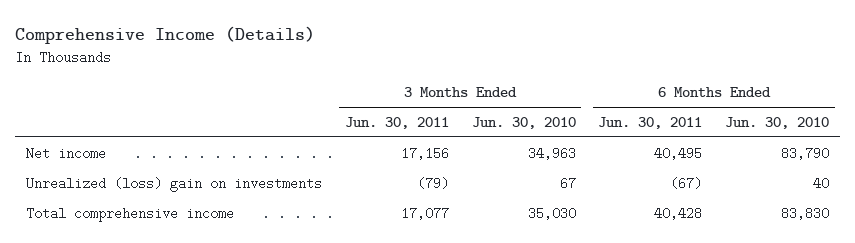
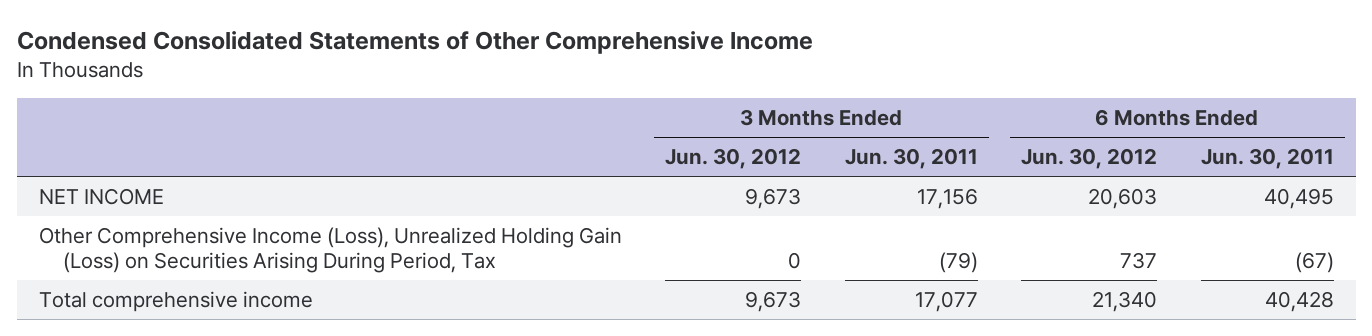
[14,25,315,44] Comprehensive Income (Details) -> [16,31,813,55] Condensed Consolidated Statements of Other Comprehensive Income
[471,116,576,129] Jun. 30, 2010 -> none
[725,116,830,129] Jun. 30, 2010 -> none
none -> [665,148,802,170] Jun. 30, 2012
none -> [1021,148,1158,170] Jun. 30, 2012
[26,146,107,160] Net income -> [38,187,164,205] NET INCOME
[26,176,323,192] Unrealized (loss) gain on investments -> [38,226,622,274] Other Comprehensive Income (Loss), Unrealized Holding Gain (Loss) on Securities Arising During Period, Tax

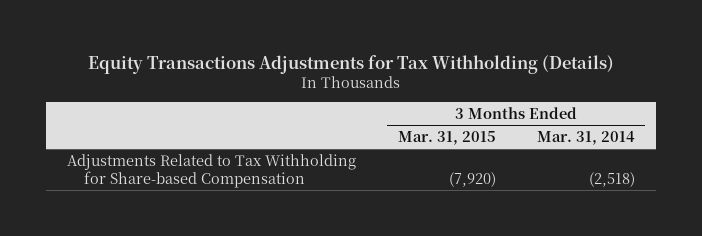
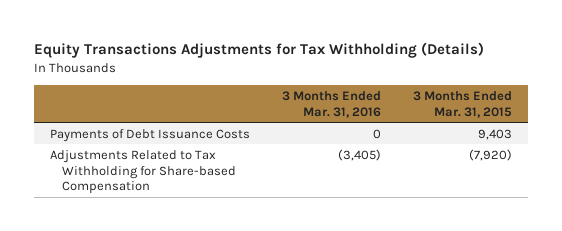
[537,130,636,145] Mar. 31, 2014 -> none
none -> [281,90,381,118] 3 Months Ended Mar. 31, 2016
none -> [49,128,250,142] Payments of Debt Issuance Costs

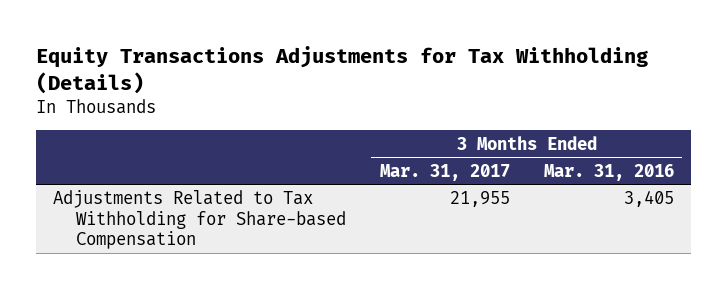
[413,90,513,118] 3 Months Ended Mar. 31, 2015 -> none
none -> [379,163,510,181] Mar. 31, 2017
[49,128,250,142] Payments of Debt Issuance Costs -> none
[337,148,381,161] (3,405) -> [623,190,674,208] 3,405

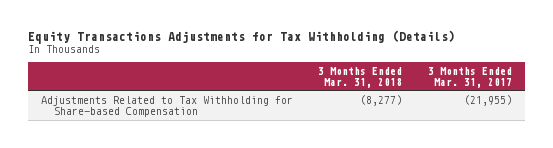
[543,163,674,181] Mar. 31, 2016 -> none
none -> [318,66,403,88] 3 Months Ended Mar. 31, 2018
[449,191,510,208] 21,955 -> [463,94,512,106] (21,955)

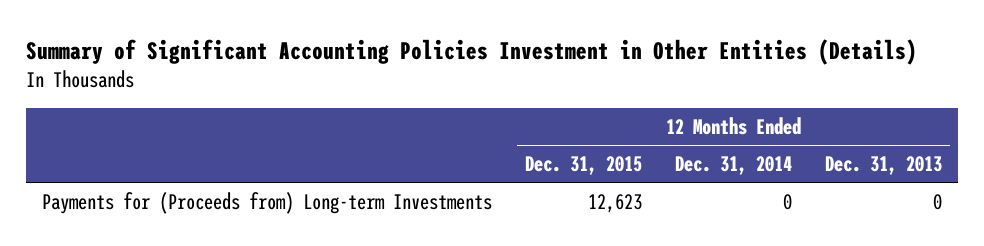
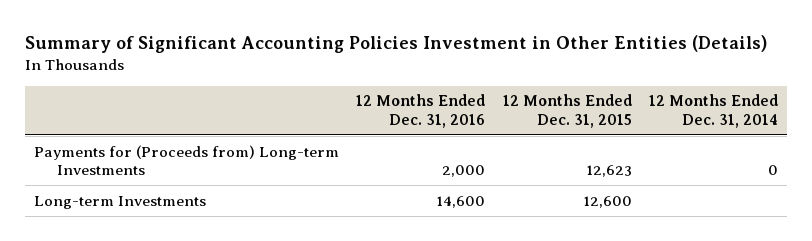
[824,156,942,176] Dec. 31, 2013 -> none
none -> [356,94,486,128] 12 Months Ended Dec. 31, 2016
none -> [33,195,206,209] Long-term Investments

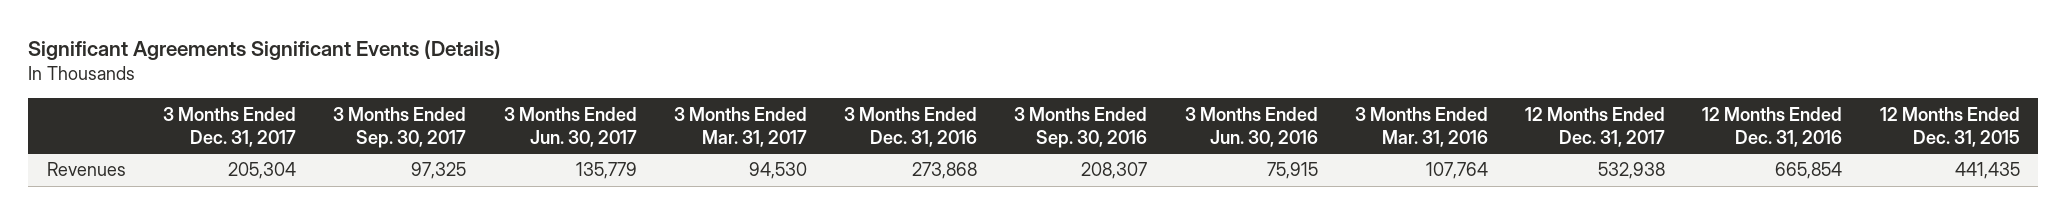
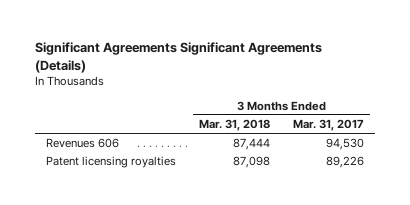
[28,40,502,61] Significant Agreements Significant Events (Details) -> [34,42,322,73] Significant Agreements Significant Agreements (Details)
[163,106,297,147] 3 Months Ended Dec. 31, 2017 -> none
[333,106,467,148] 3 Months Ended Sep. 30, 2017 -> none
[503,106,637,147] 3 Months Ended Jun. 30, 2017 -> none
[844,106,978,147] 3 Months Ended Dec. 31, 2016 -> none
[1014,106,1148,148] 3 Months Ended Sep. 30, 2016 -> none
[1184,106,1318,147] 3 Months Ended Jun. 30, 2016 -> none
[1354,106,1488,147] 3 Months Ended Mar. 31, 2016 -> none
[1525,106,1666,147] 12 Months Ended Dec. 31, 2017 -> none
[1702,106,1843,147] 12 Months Ended Dec. 31, 2016 -> none
[1879,106,2020,147] 12 Months Ended Dec. 31, 2015 -> none
none -> [199,118,271,131] Mar. 31, 2018
[46,162,126,177] Revenues -> [46,138,120,149] Revenues 606
none -> [46,156,177,169] Patent licensing royalties

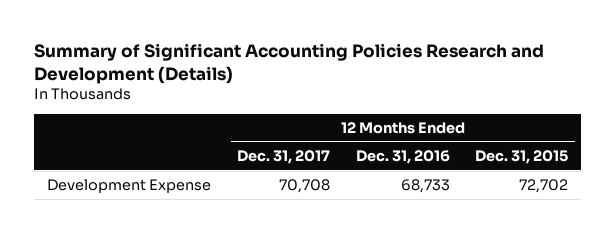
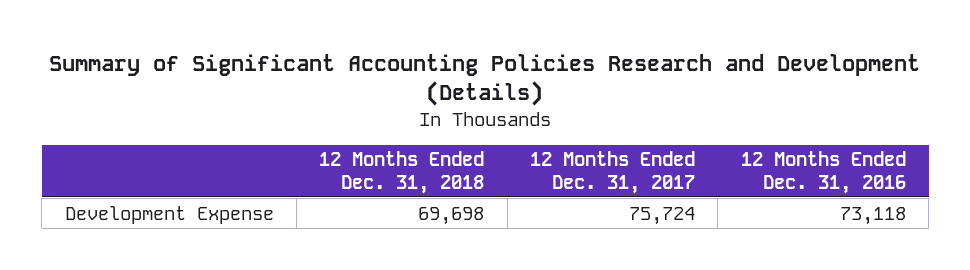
[475,149,569,164] Dec. 31, 2015 -> none
none -> [319,151,485,194] 12 Months Ended Dec. 31, 2018
[278,179,330,194] 70,708 -> [628,206,695,225] 75,724
[400,179,450,194] 68,733 -> [839,206,906,225] 73,118

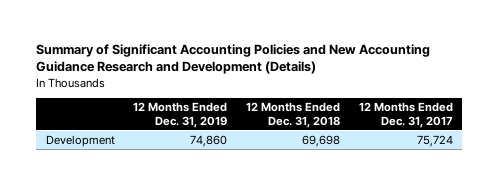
[49,54,921,107] Summary of Significant Accounting Policies Research and Development (Details) -> [36,43,431,75] Summary of Significant Accounting Policies and New Accounting Guidance Research and Development (Details)
[740,151,906,194] 12 Months Ended Dec. 31, 2016 -> none
none -> [133,101,228,128] 12 Months Ended Dec. 31, 2019
[64,205,274,224] Development Expense -> [45,134,115,147] Development

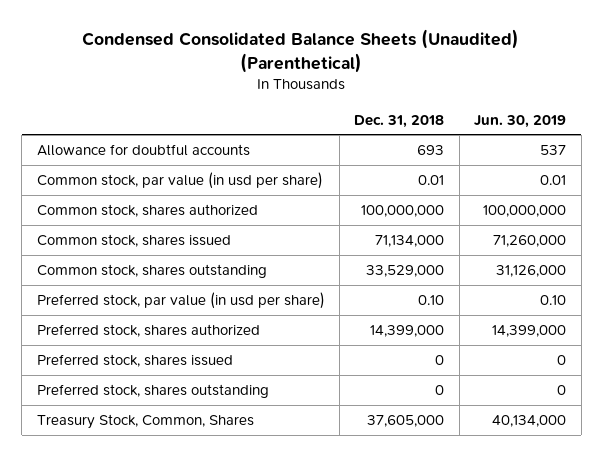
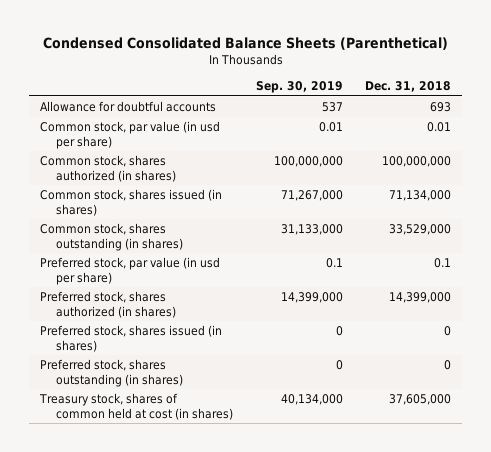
[82,29,520,73] Condensed Consolidated Balance Sheets (Unaudited) (Parenthetical) -> [42,36,448,50] Condensed Consolidated Balance Sheets (Parenthetical)
[474,114,567,128] Jun. 30, 2019 -> none
none -> [255,81,343,94] Sep. 30, 2019
[36,203,258,217] Common stock, shares authorized -> [40,155,177,182] Common stock, shares authorized (in shares)
[36,233,231,247] Common stock, shares issued -> [40,189,223,216] Common stock, shares issued (in shares)
[36,263,267,278] Common stock, shares outstanding -> [40,223,184,251] Common stock, shares outstanding (in shares)
[418,294,445,305] 0.10 -> [434,258,452,269] 0.1
[36,323,260,337] Preferred stock, shares authorized -> [40,291,177,318] Preferred stock, shares authorized (in shares)
[36,353,233,367] Preferred stock, shares issued -> [40,325,223,352] Preferred stock, shares issued (in shares)
[36,383,269,398] Preferred stock, shares outstanding -> [40,359,184,387] Preferred stock, shares outstanding (in shares)
[36,413,254,429] Treasury Stock, Common, Shares -> [39,393,234,420] Treasury stock, shares of common held at cost (in shares)

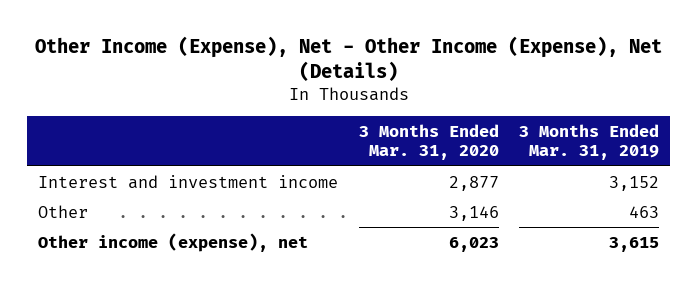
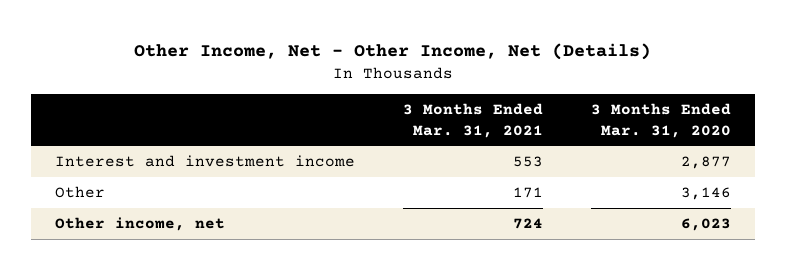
[34,35,662,81] Other Income (Expense), Net - Other Income (Expense), Net (Details) -> [133,42,651,60] Other Income, Net - Other Income, Net (Details)
[519,123,660,161] 3 Months Ended Mar. 31, 2019 -> none
none -> [402,102,543,138] 3 Months Ended Mar. 31, 2021
[37,232,308,252] Other income (expense), net -> [54,216,225,231] Other income, net

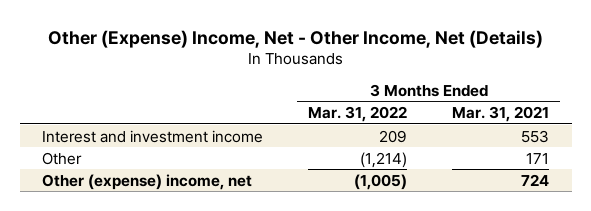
[133,42,651,60] Other Income, Net - Other Income, Net (Details) -> [47,29,543,48] Other (Expense) Income, Net - Other Income, Net (Details)
[590,102,731,138] 3 Months Ended Mar. 31, 2020 -> none
none -> [308,106,408,123] Mar. 31, 2022
[54,216,225,231] Other income, net -> [42,173,253,190] Other (expense) income, net

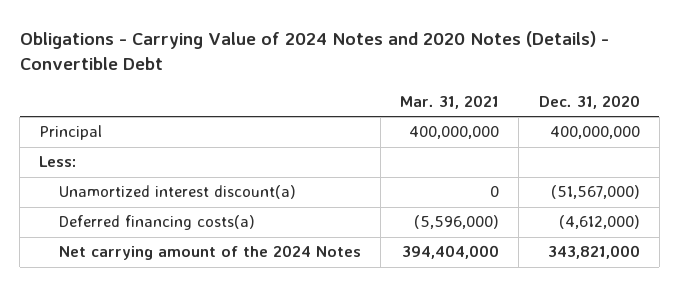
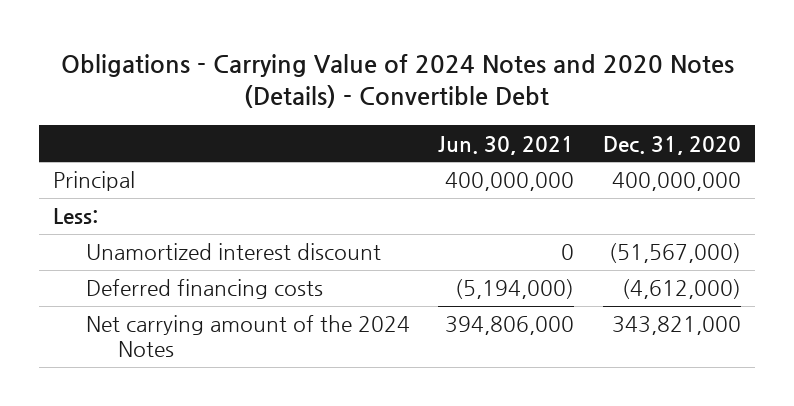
[400,94,500,109] Mar. 31, 2021 -> none
none -> [438,135,575,155] Jun. 30, 2021
[58,185,296,200] Unamortized interest discount(a) -> [85,243,381,261] Unamortized interest discount
[58,215,255,231] Deferred financing costs(a) -> [85,279,323,300] Deferred financing costs

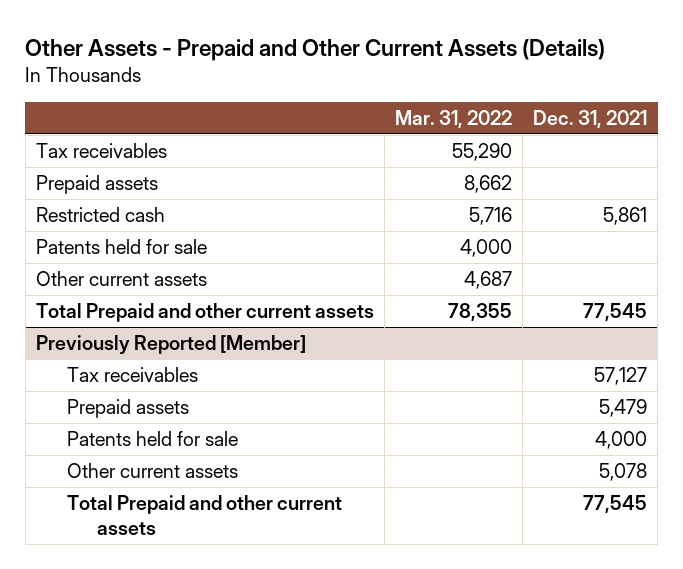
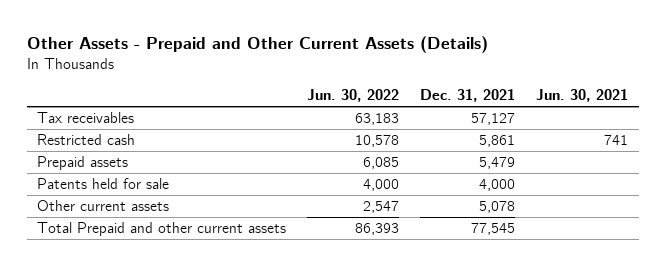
[394,109,512,128] Mar. 31, 2022 -> none
none -> [307,88,400,102] Jun. 30, 2022
none -> [536,88,629,102] Jun. 30, 2021
[35,143,167,159] Tax receivables -> none
[35,175,158,195] Prepaid assets -> none
[35,239,207,255] Patents held for sale -> none
[35,271,207,287] Other current assets -> none
[35,303,374,323] Total Prepaid and other current assets -> none
[35,335,306,355] Previously Reported [Member] -> none
[35,207,165,223] Restricted cash -> [37,134,136,146] Restricted cash

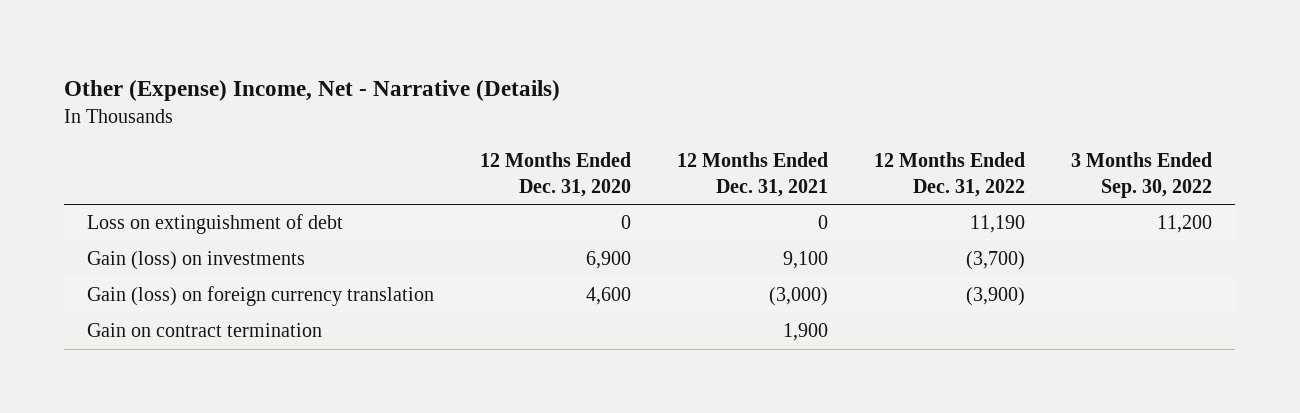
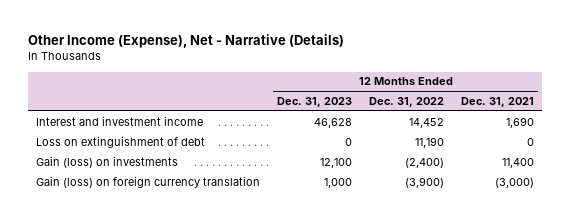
[64,79,561,101] Other (Expense) Income, Net - Narrative (Details) -> [27,34,344,49] Other Income (Expense), Net - Narrative (Details)
[480,152,632,197] 12 Months Ended Dec. 31, 2020 -> none
[1071,152,1213,198] 3 Months Ended Sep. 30, 2022 -> none
none -> [277,97,353,108] Dec. 31, 2023
none -> [36,115,204,126] Interest and investment income
[783,251,829,270] 9,100 -> [501,157,534,168] 11,400
[966,251,1026,271] (3,700) -> [405,157,445,168] (2,400)
[87,323,323,338] Gain on contract termination -> none

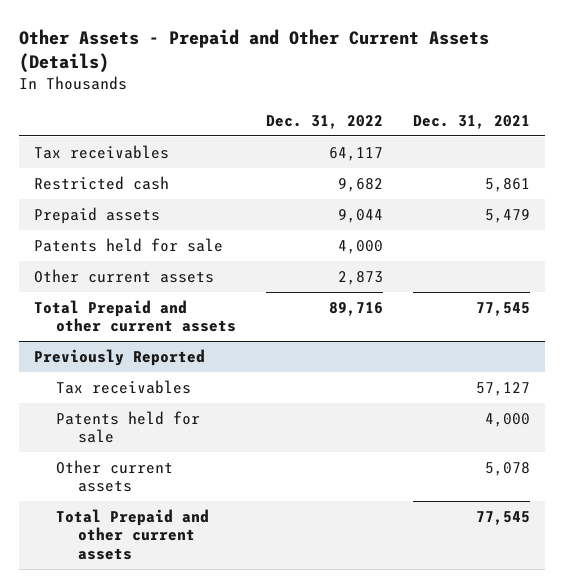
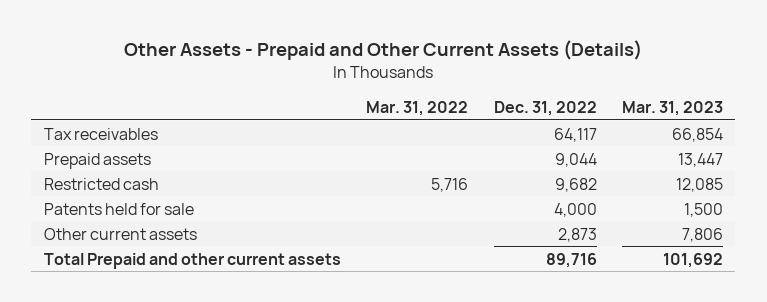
[412,114,530,129] Dec. 31, 2021 -> none
none -> [366,101,469,117] Mar. 31, 2022
none -> [621,101,723,117] Mar. 31, 2023
[34,175,170,190] Restricted cash -> [43,177,159,190] Restricted cash
[34,348,206,366] Previously Reported -> none
[56,379,192,394] Tax receivables -> none
[56,410,201,444] Patents held for sale -> none
[56,459,174,493] Other current assets -> none
[56,508,210,560] Total Prepaid and other current assets -> none

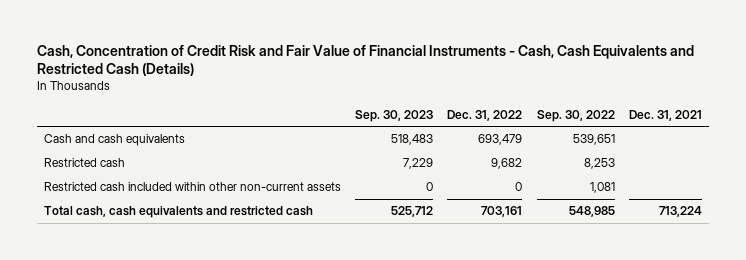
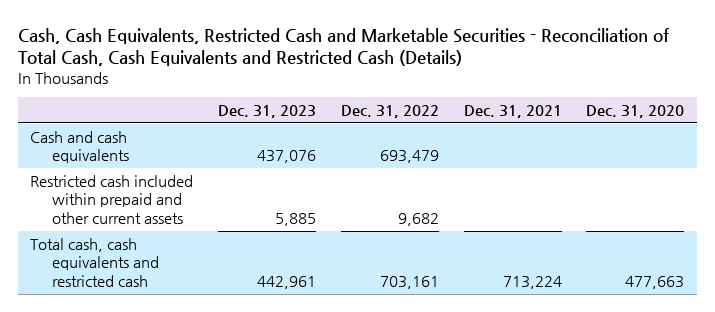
[36,44,694,77] Cash, Concentration of Credit Risk and Fair Value of Financial Instruments - Cash, Cash Equivalents and Restricted Cash (Details) -> [17,27,669,67] Cash, Cash Equivalents, Restricted Cash and Marketable Securities - Reconciliation of Total Cash, Cash Equivalents and Restricted Cash (Details)
[355,109,434,122] Sep. 30, 2023 -> none
[536,109,615,122] Sep. 30, 2022 -> none
none -> [218,104,317,118] Dec. 31, 2023
none -> [586,104,685,118] Dec. 31, 2020
[44,182,342,192] Restricted cash included within other non-current assets -> none
[44,158,126,168] Restricted cash -> [30,174,194,225] Restricted cash included within prepaid and other current assets

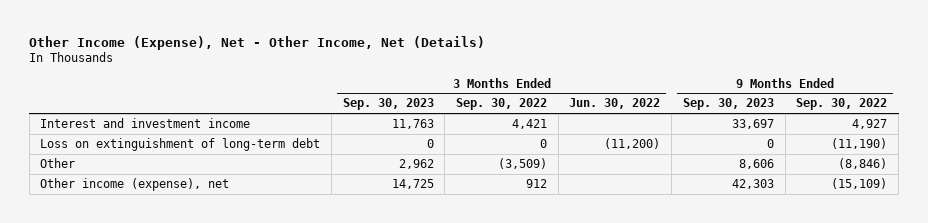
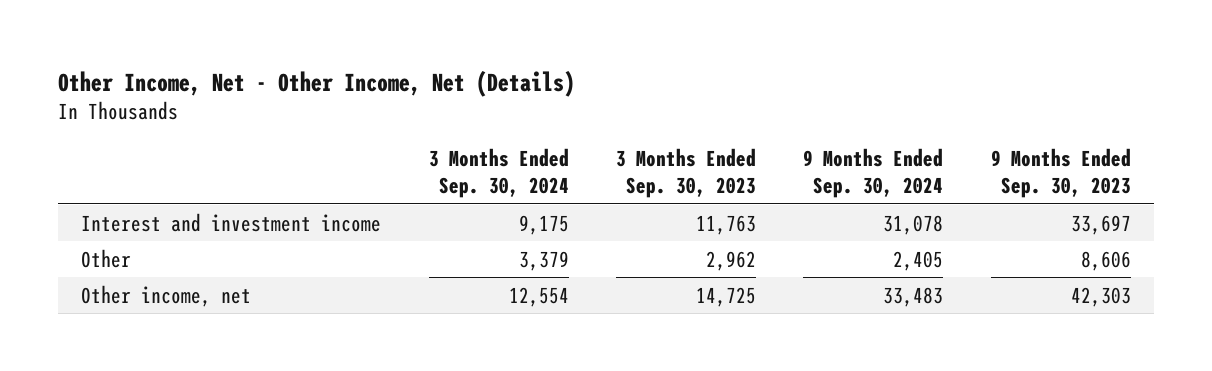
[29,35,486,50] Other Income (Expense), Net - Other Income, Net (Details) -> [57,69,575,97] Other Income, Net - Other Income, Net (Details)
[456,98,548,111] Sep. 30, 2022 -> none
[569,98,661,110] Jun. 30, 2022 -> none
[796,98,888,111] Sep. 30, 2022 -> none
none -> [428,148,569,199] 3 Months Ended Sep. 30, 2024
none -> [803,148,944,199] 9 Months Ended Sep. 30, 2024
[40,137,321,151] Loss on extinguishment of long-term debt -> none
[40,177,230,191] Other income (expense), net -> [81,284,252,307] Other income, net

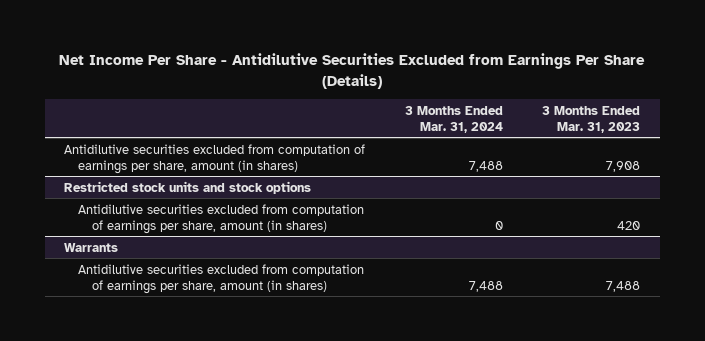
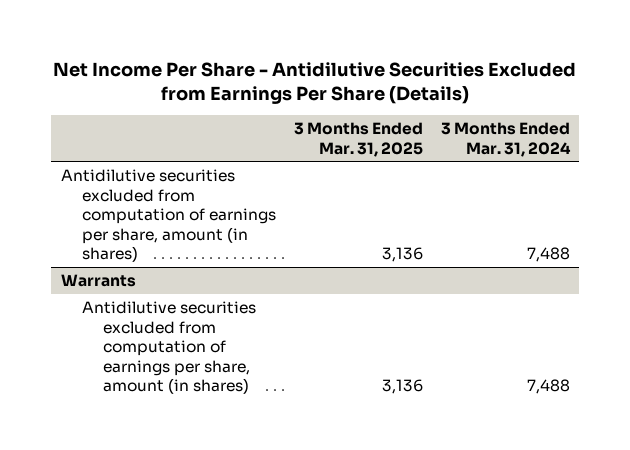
[542,105,641,133] 3 Months Ended Mar. 31, 2023 -> none
none -> [293,122,423,157] 3 Months Ended Mar. 31, 2025
[64,180,312,194] Restricted stock units and stock options -> none
[78,203,365,234] Antidilutive securities excluded from computation of earnings per share, amount (in shares) -> none

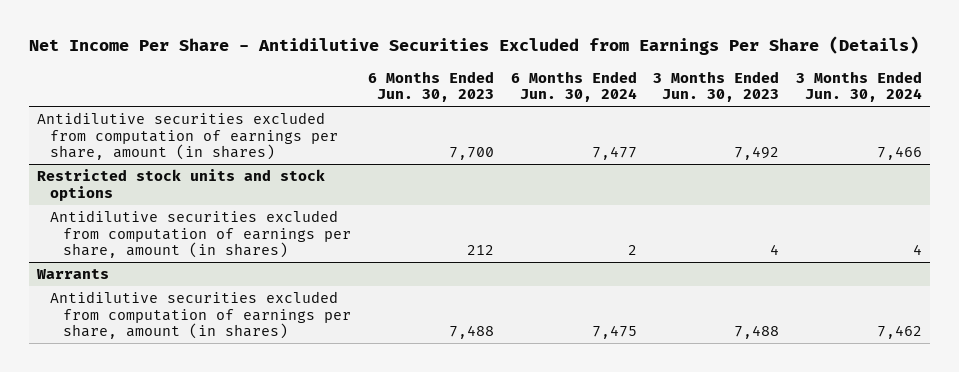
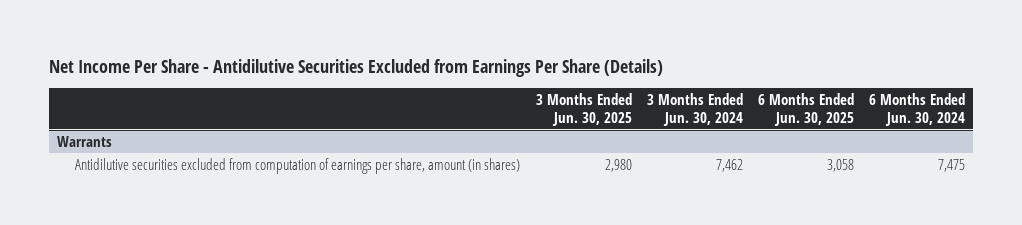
[367,70,494,103] 6 Months Ended Jun. 30, 2023 -> none
[653,70,780,103] 3 Months Ended Jun. 30, 2023 -> none
none -> [535,93,632,126] 3 Months Ended Jun. 30, 2025
none -> [758,93,855,126] 6 Months Ended Jun. 30, 2025
[36,112,339,161] Antidilutive securities excluded from computation of earnings per share, amount (in shares) -> none
[36,169,325,201] Restricted stock units and stock options -> none
[50,210,352,259] Antidilutive securities excluded from computation of earnings per share, amount (in shares) -> none

